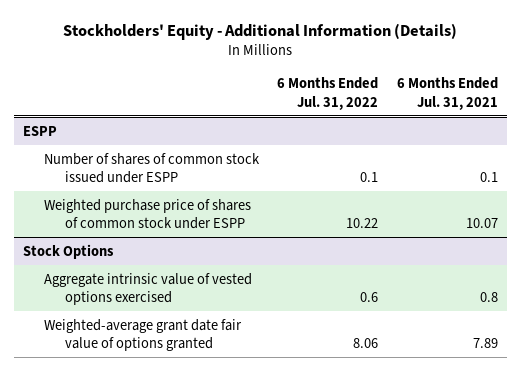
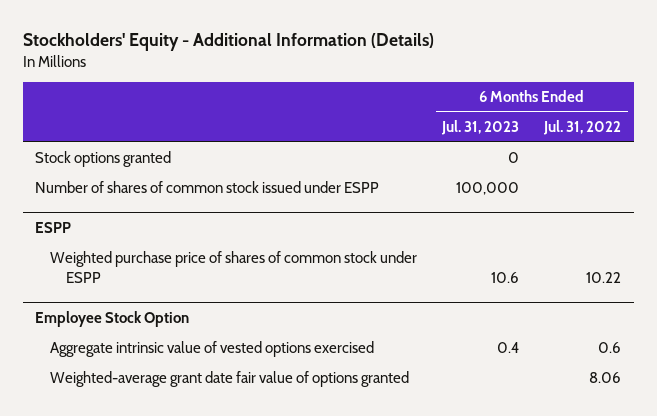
[397,77,499,110] 6 Months Ended Jul. 31, 2021 -> none
none -> [441,120,520,136] Jul. 31, 2023
none -> [35,151,172,168] Stock options granted
none -> [35,181,380,194] Number of shares of common stock issued under ESPP
[43,152,260,184] Number of shares of common stock issued under ESPP -> none
[22,243,114,259] Stock Options -> [35,311,190,328] Employee Stock Option

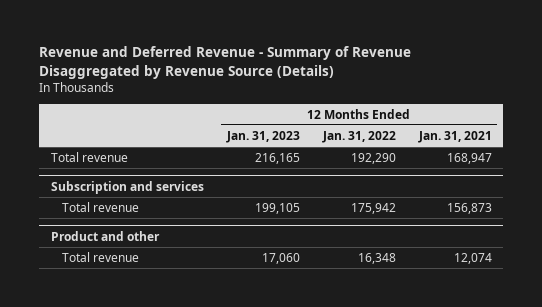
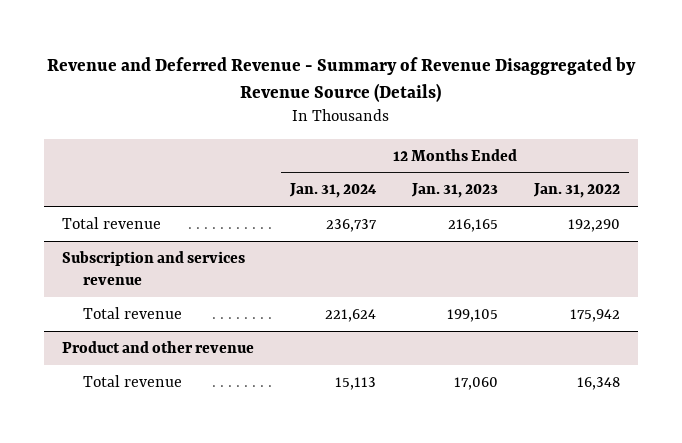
[417,130,492,143] Jan. 31, 2021 -> none
none -> [289,183,378,199] Jan. 31, 2024
[50,180,204,194] Subscription and services -> [62,250,246,286] Subscription and services revenue
[50,230,160,241] Product and other -> [62,340,255,353] Product and other revenue

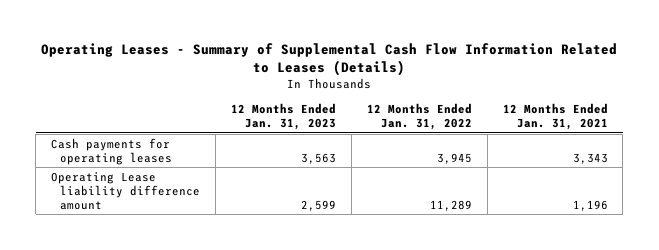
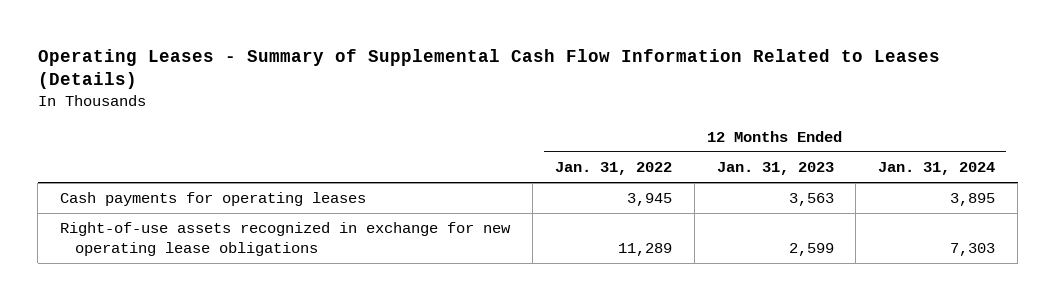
[502,103,608,131] 12 Months Ended Jan. 31, 2021 -> none
none -> [878,162,996,176] Jan. 31, 2024
[51,171,201,210] Operating Lease liability difference amount -> [60,222,512,256] Right-of-use assets recognized in exchange for new operating lease obligations

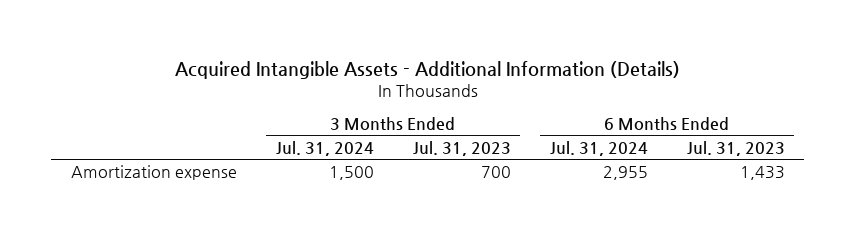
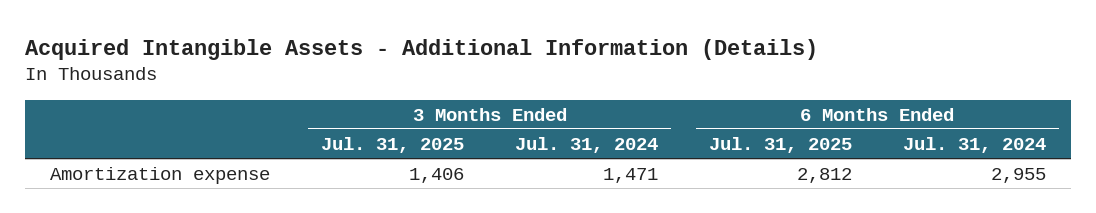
[412,140,511,156] Jul. 31, 2023 -> none
[686,140,785,156] Jul. 31, 2023 -> none
none -> [321,136,465,153] Jul. 31, 2025
none -> [708,136,852,153] Jul. 31, 2025
[328,166,374,181] 1,500 -> [603,168,659,184] 1,471

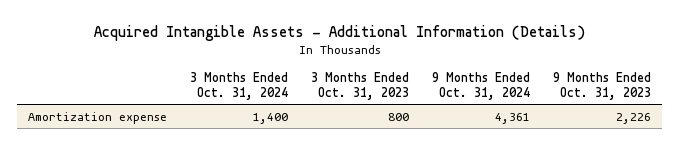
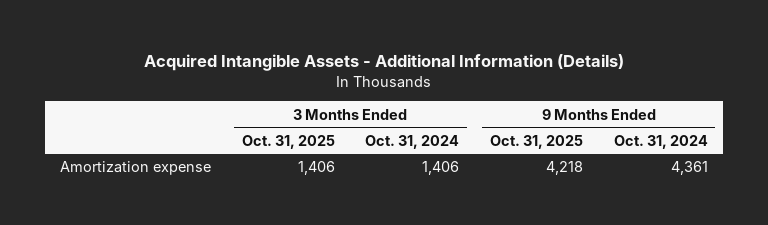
[311,72,410,101] 3 Months Ended Oct. 31, 2023 -> none
[552,72,651,101] 9 Months Ended Oct. 31, 2023 -> none
none -> [241,134,335,149] Oct. 31, 2025
none -> [489,134,583,149] Oct. 31, 2025
[253,112,289,124] 1,400 -> [422,161,460,176] 1,406

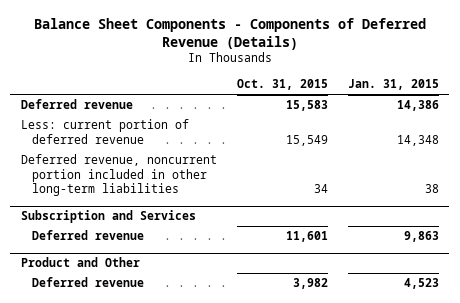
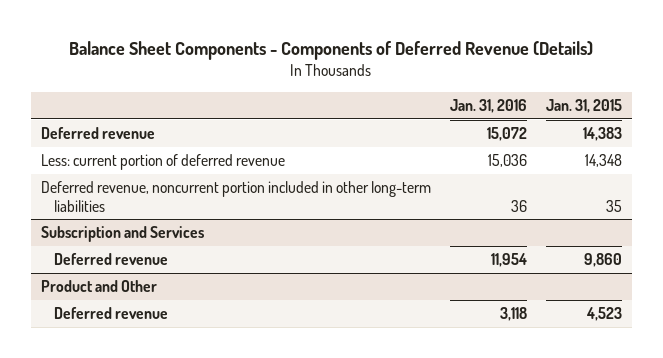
[236,79,328,91] Oct. 31, 2015 -> none
none -> [449,98,527,113] Jan. 31, 2016
[396,100,439,112] 14,386 -> [583,127,623,142] 14,383
[424,184,439,194] 38 -> [606,199,623,212] 35
[403,231,439,243] 9,863 -> [584,253,623,268] 9,860

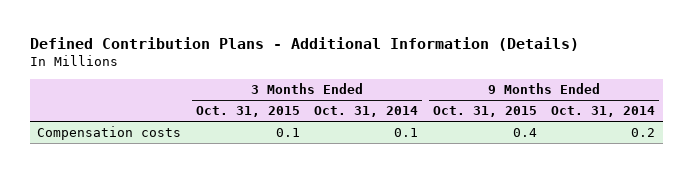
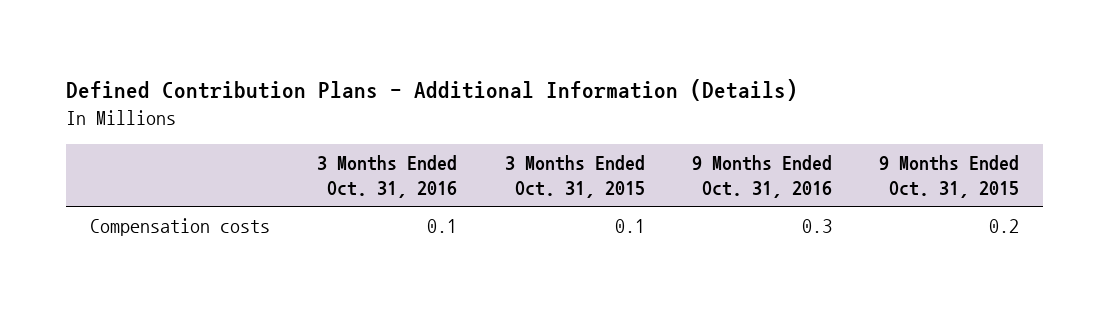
[314,106,419,118] Oct. 31, 2014 -> none
[551,106,656,118] Oct. 31, 2014 -> none
none -> [317,155,458,198] 3 Months Ended Oct. 31, 2016
none -> [691,155,832,198] 9 Months Ended Oct. 31, 2016
[512,128,537,138] 0.4 -> [989,219,1020,234] 0.2

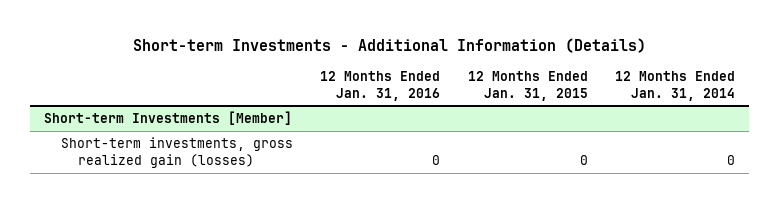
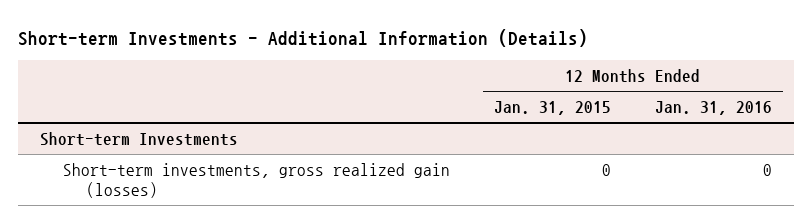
[615,70,736,101] 12 Months Ended Jan. 31, 2014 -> none
[44,111,293,126] Short-term Investments [Member] -> [40,131,239,146] Short-term Investments

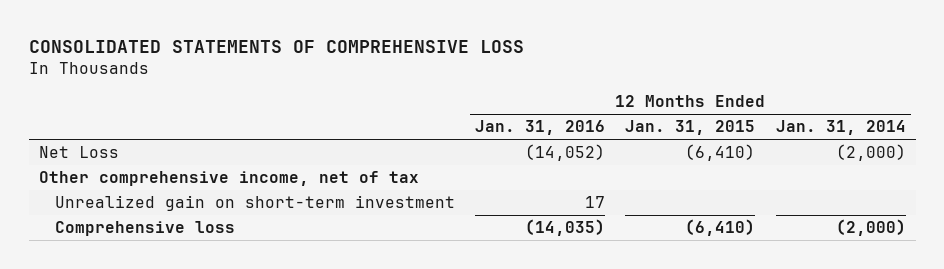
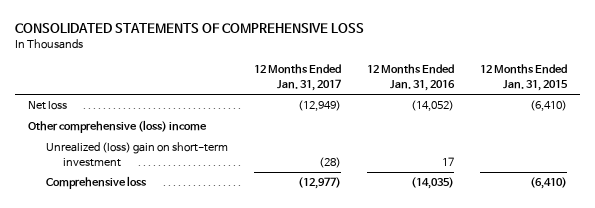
[775,120,906,136] Jan. 31, 2014 -> none
none -> [253,64,341,91] 12 Months Ended Jan. 31, 2017
[38,146,119,159] Net Loss -> [28,101,68,111] Net loss
[38,171,419,187] Other comprehensive income, net of tax -> [28,120,208,134] Other comprehensive (loss) income
[54,195,455,212] Unrealized gain on short-term investment -> [45,142,228,168] Unrealized (loss) gain on short-term investment

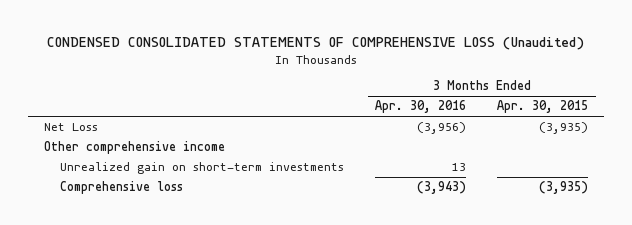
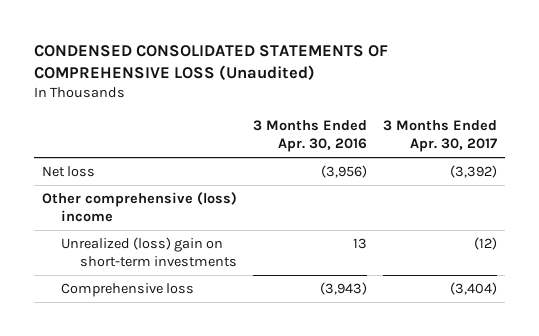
[497,100,589,114] Apr. 30, 2015 -> none
none -> [383,119,498,153] 3 Months Ended Apr. 30, 2017
[43,123,98,132] Net Loss -> [41,166,95,178] Net loss
[43,141,225,155] Other comprehensive income -> [41,192,237,223] Other comprehensive (loss) income
[60,162,345,175] Unrealized gain on short-term investments -> [60,237,237,268] Unrealized (loss) gain on short-term investments

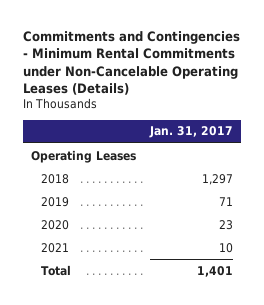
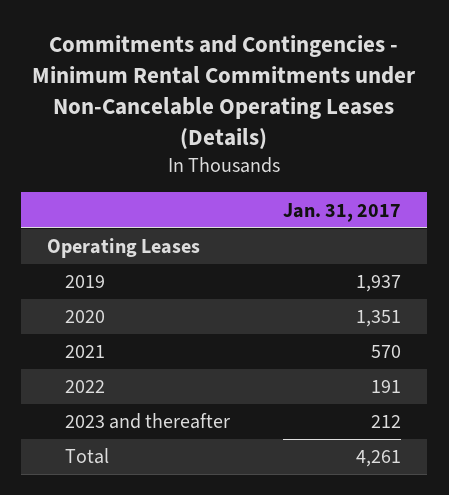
[40,173,69,184] 2018 -> none
[219,196,234,206] 71 -> [356,275,402,293] 1,937
[219,219,234,230] 23 -> [356,310,402,328] 1,351
[219,242,234,253] 10 -> [371,345,402,359] 570
none -> [65,380,106,394] 2022
none -> [65,413,231,430] 2023 and thereafter
[197,265,234,277] 1,401 -> [356,450,402,468] 4,261

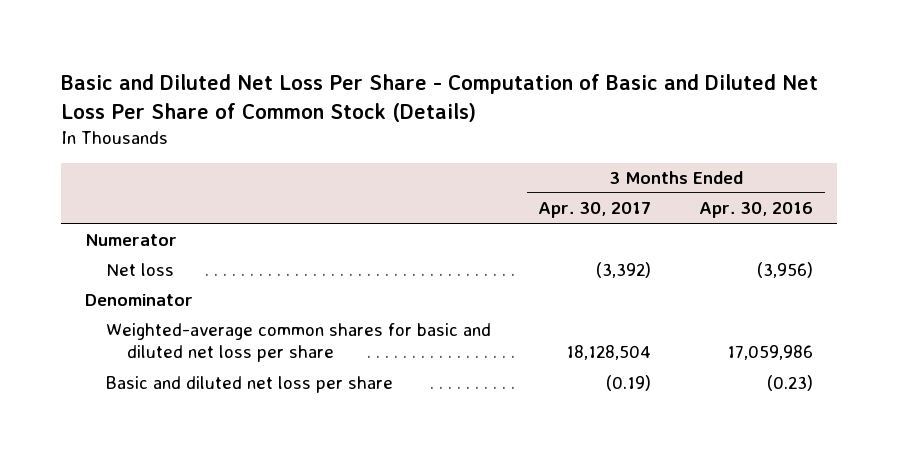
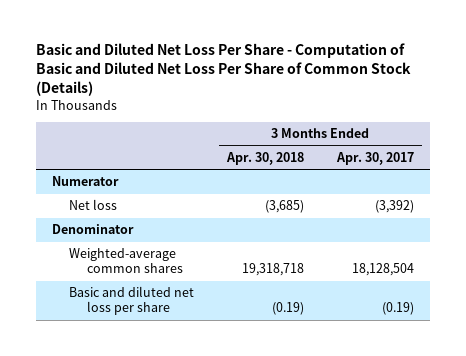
[699,202,814,219] Apr. 30, 2016 -> none
none -> [225,152,304,166] Apr. 30, 2018
[105,322,491,363] Weighted-average common shares for basic and diluted net loss per share -> [69,248,183,274] Weighted-average common shares

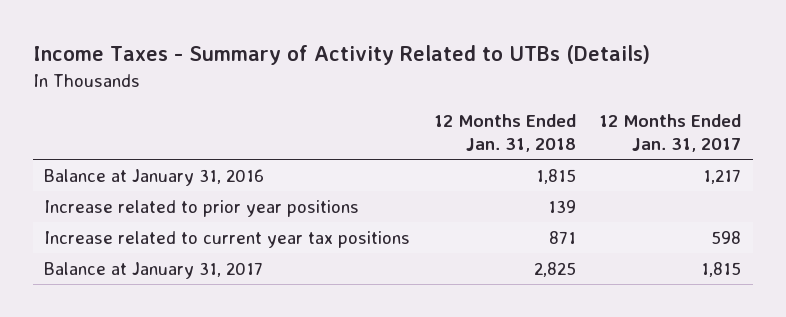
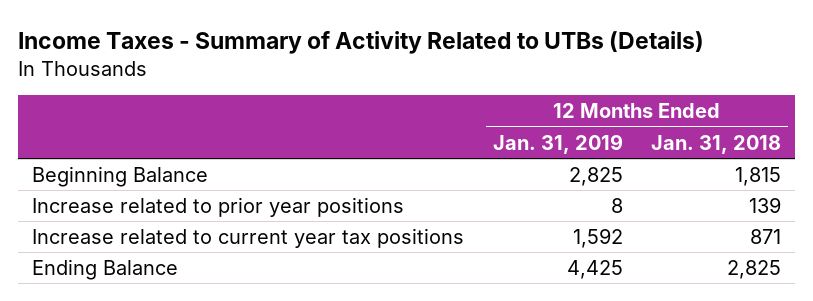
[599,113,742,153] 12 Months Ended Jan. 31, 2017 -> none
none -> [492,133,623,154] Jan. 31, 2019
[44,168,265,186] Balance at January 31, 2016 -> [32,165,209,187] Beginning Balance
[44,261,264,279] Balance at January 31, 2017 -> [32,258,179,280] Ending Balance

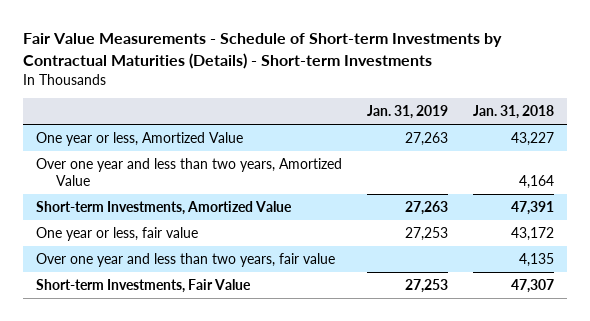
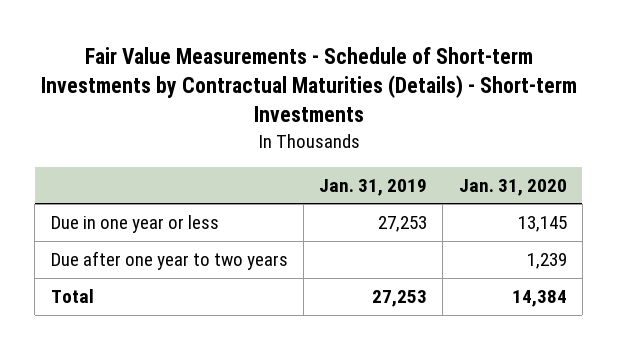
[473,105,555,120] Jan. 31, 2018 -> none
none -> [458,178,567,196] Jan. 31, 2020
[35,131,243,146] One year or less, Amortized Value -> none
[35,157,342,187] Over one year and less than two years, Amortized Value -> none
[35,200,292,215] Short-term Investments, Amortized Value -> none
[35,226,198,241] One year or less, fair value -> [50,215,219,234] Due in one year or less
[35,252,335,267] Over one year and less than two years, fair value -> [50,251,288,271] Due after one year to two years
[35,278,251,293] Short-term Investments, Fair Value -> [50,289,94,304] Total

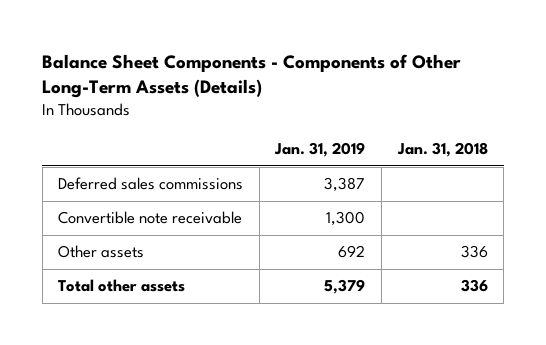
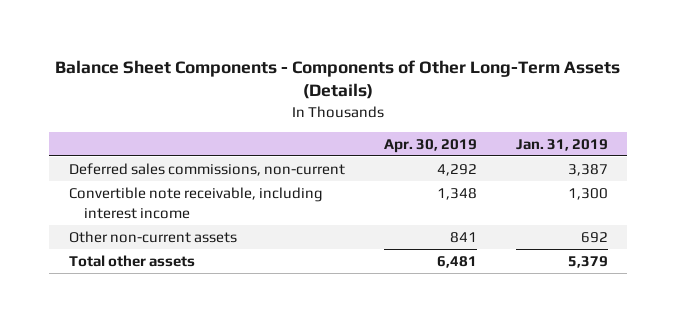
[396,142,488,158] Jan. 31, 2018 -> none
none -> [383,139,477,154] Apr. 30, 2019
[58,177,244,191] Deferred sales commissions -> [68,162,345,176] Deferred sales commissions, non-current
[58,211,243,225] Convertible note receivable -> [68,186,323,219] Convertible note receivable, including interest income
[58,245,145,259] Other assets -> [68,230,237,243] Other non-current assets

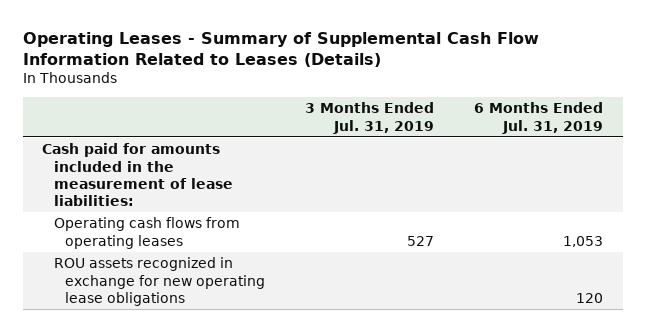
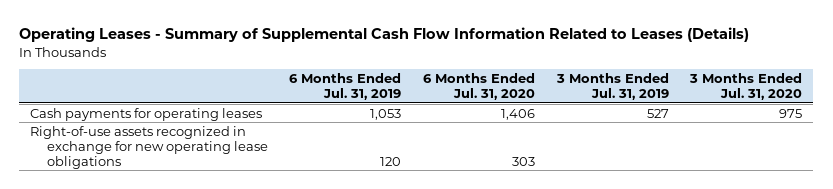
none -> [423,72,536,100] 6 Months Ended Jul. 31, 2020
none -> [689,72,803,100] 3 Months Ended Jul. 31, 2020
[42,143,233,207] Cash paid for amounts included in the measurement of lease liabilities: -> none
[53,217,240,249] Operating cash flows from operating leases -> [30,107,263,121] Cash payments for operating leases
[53,257,266,306] ROU assets recognized in exchange for new operating lease obligations -> [30,125,268,169] Right-of-use assets recognized in exchange for new operating lease obligations

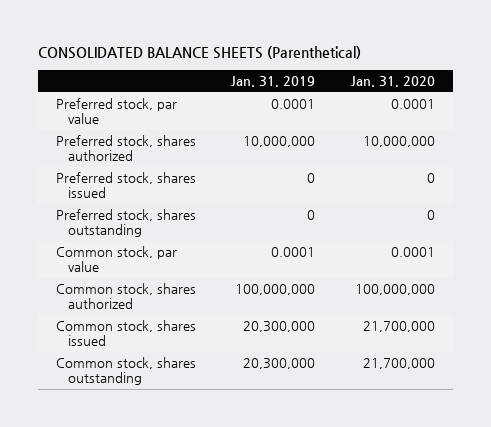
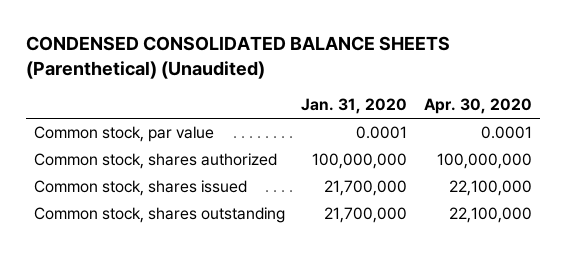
[37,46,361,60] CONSOLIDATED BALANCE SHEETS (Parenthetical) -> [25,36,450,80] CONDENSED CONSOLIDATED BALANCE SHEETS (Parenthetical) (Unaudited)
[231,76,316,88] Jan. 31, 2019 -> none
none -> [423,98,532,115] Apr. 30, 2020
[55,98,177,124] Preferred stock, par value -> none
[55,135,196,161] Preferred stock, shares authorized -> none
[55,172,196,198] Preferred stock, shares issued -> none
[55,209,196,237] Preferred stock, shares outstanding -> none

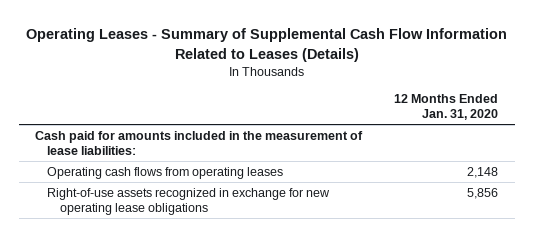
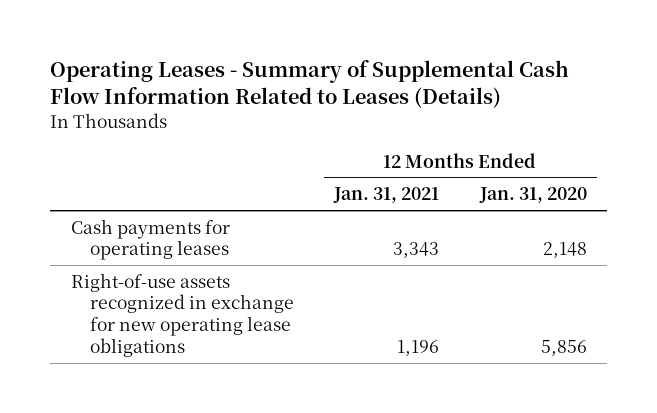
none -> [333,187,440,204] Jan. 31, 2021
[35,130,364,155] Cash paid for amounts included in the measurement of lease liabilities: -> none
[47,166,284,179] Operating cash flows from operating leases -> [70,218,230,261] Cash payments for operating leases

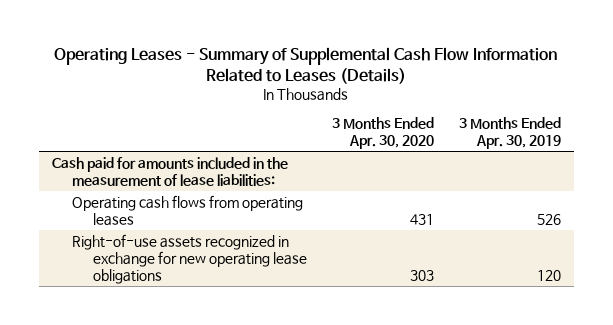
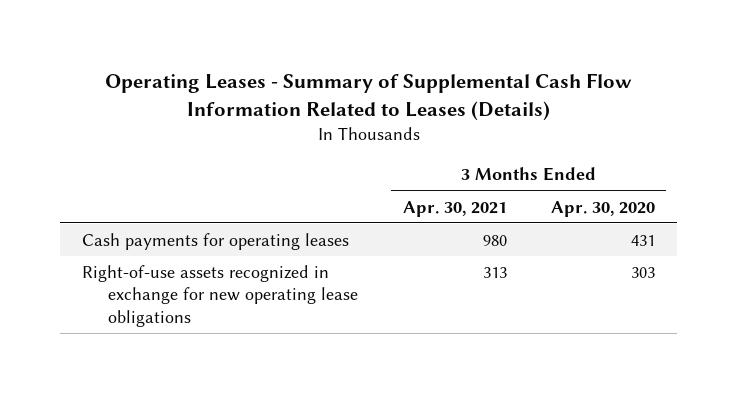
[459,117,562,150] 3 Months Ended Apr. 30, 2019 -> none
none -> [402,200,507,217] Apr. 30, 2021
[51,156,288,186] Cash paid for amounts included in the measurement of lease liabilities: -> none
[72,194,304,226] Operating cash flows from operating leases -> [82,232,350,250] Cash payments for operating leases

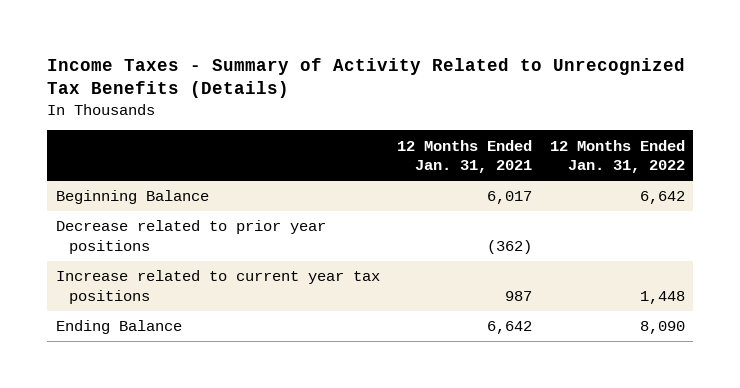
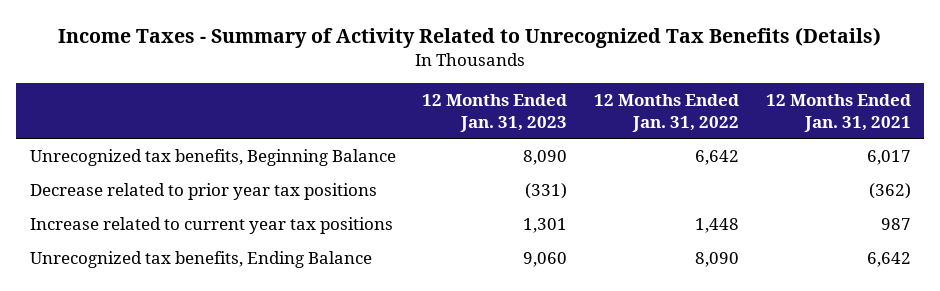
none -> [422,93,568,132] 12 Months Ended Jan. 31, 2023
[55,190,209,205] Beginning Balance -> [29,148,396,166] Unrecognized tax benefits, Beginning Balance
[55,220,326,254] Decrease related to prior year positions -> [29,182,377,200] Decrease related to prior year tax positions
[55,320,182,335] Ending Balance -> [29,250,372,268] Unrecognized tax benefits, Ending Balance

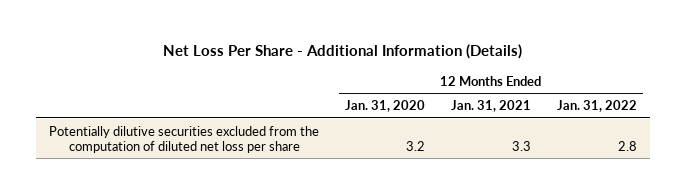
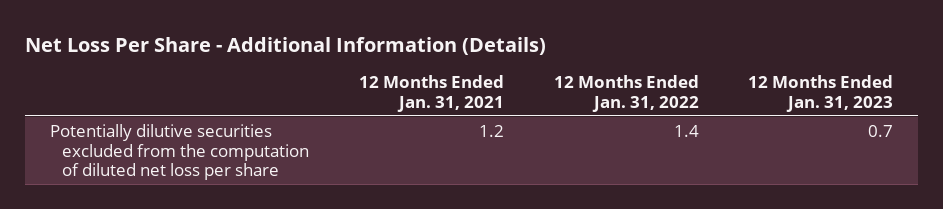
[345,100,426,113] Jan. 31, 2020 -> none
none -> [748,74,894,112] 12 Months Ended Jan. 31, 2023
[512,140,532,151] 3.3 -> [478,124,504,137] 1.2
[617,140,637,151] 2.8 -> [673,124,699,137] 1.4

